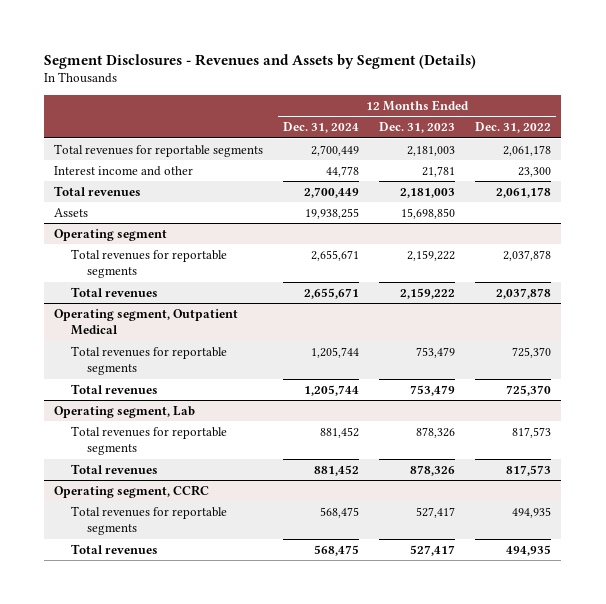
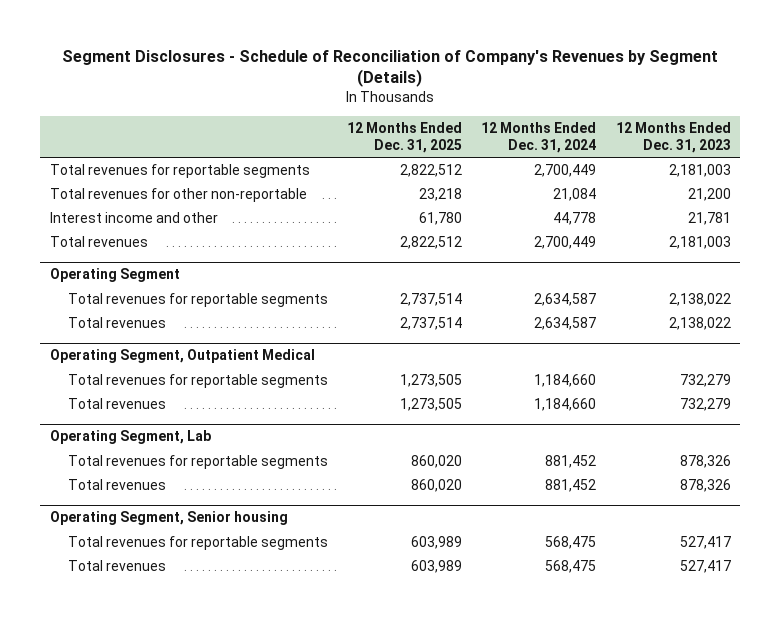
[44,53,477,69] Segment Disclosures - Revenues and Assets by Segment (Details) -> [62,49,719,88] Segment Disclosures - Schedule of Reconciliation of Company's Revenues by Segment (Details)
[475,122,552,134] Dec. 31, 2022 -> none
none -> [346,122,462,153] 12 Months Ended Dec. 31, 2025
none -> [49,188,307,203] Total revenues for other non-reportable
[54,207,89,217] Assets -> none
[54,228,168,241] Operating segment -> [49,268,180,283] Operating Segment
[311,249,360,261] 2,655,671 -> [534,293,597,307] 2,634,587
[407,249,456,261] 2,159,222 -> [668,293,731,307] 2,138,022
[304,287,360,299] 2,655,671 -> [534,317,597,331] 2,634,587
[400,287,456,299] 2,159,222 -> [668,317,731,331] 2,138,022
[54,308,239,336] Operating segment, Outpatient Medical -> [49,349,315,364] Operating Segment, Outpatient Medical
[311,346,360,358] 1,205,744 -> [534,374,597,388] 1,184,660
[416,346,456,358] 753,479 -> [679,374,731,388] 732,279
[304,384,360,396] 1,205,744 -> [534,398,597,412] 1,184,660
[410,384,456,396] 753,479 -> [679,398,731,412] 732,279
[54,405,196,418] Operating segment, Lab -> [49,430,211,445] Operating Segment, Lab
[54,484,210,498] Operating segment, CCRC -> none
none -> [49,511,288,526] Operating Segment, Senior housing

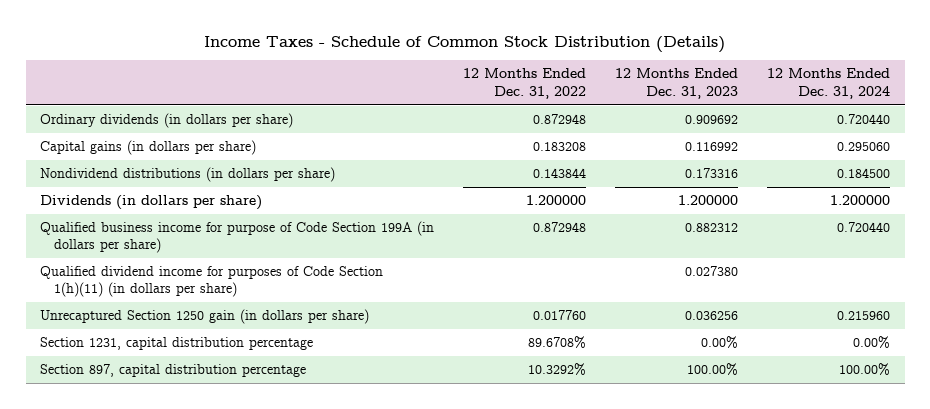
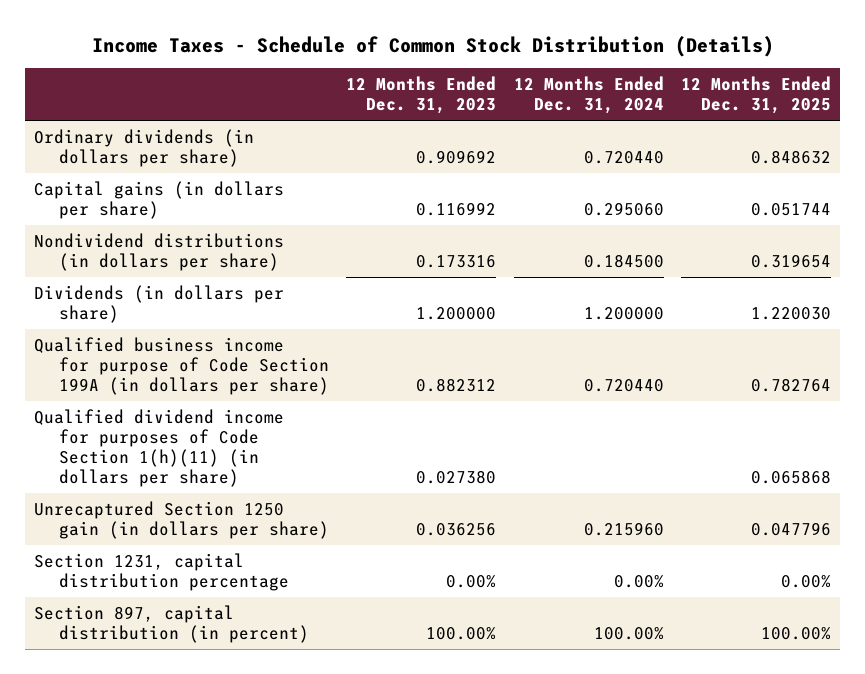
[463,68,587,99] 12 Months Ended Dec. 31, 2022 -> none
none -> [681,76,832,115] 12 Months Ended Dec. 31, 2025
[40,364,307,378] Section 897, capital distribution percentage -> [34,604,309,643] Section 897, capital distribution (in percent)

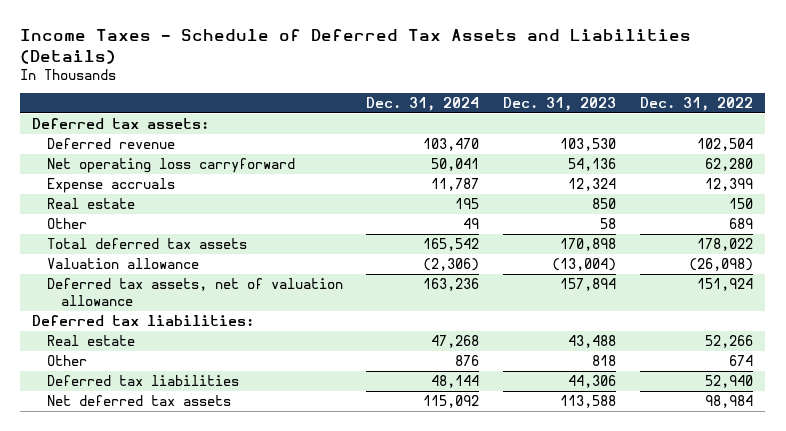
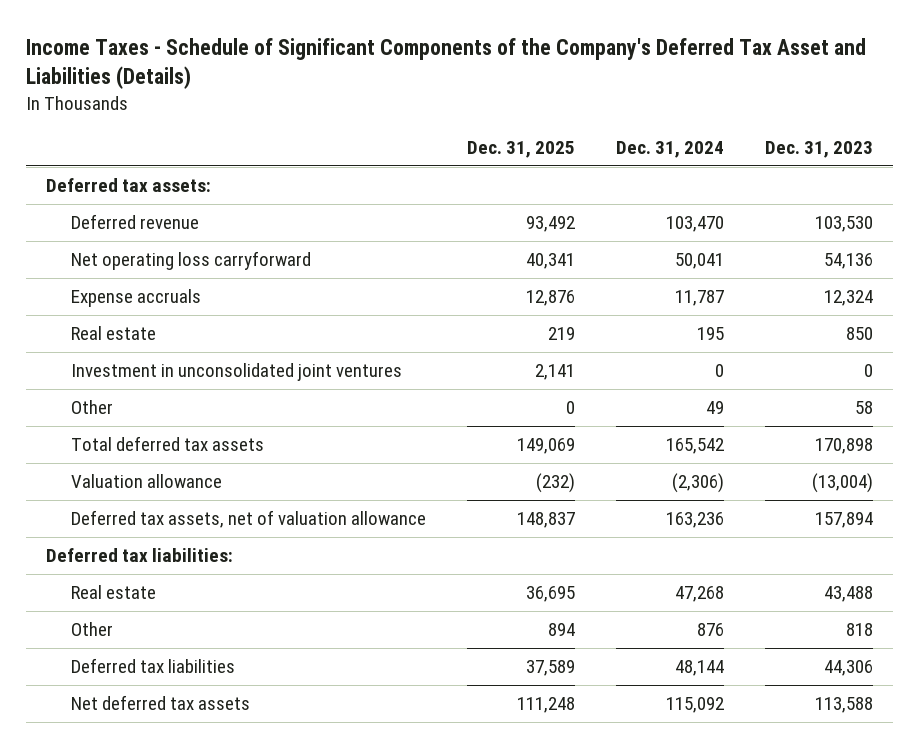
[20,28,692,64] Income Taxes - Schedule of Deferred Tax Assets and Liabilities (Details) -> [25,38,866,90] Income Taxes - Schedule of Significant Components of the Company's Deferred Tax Asset and Liabilities (Details)
[640,96,754,111] Dec. 31, 2022 -> none
none -> [466,141,575,159] Dec. 31, 2025
none -> [71,363,403,382] Investment in unconsolidated joint ventures

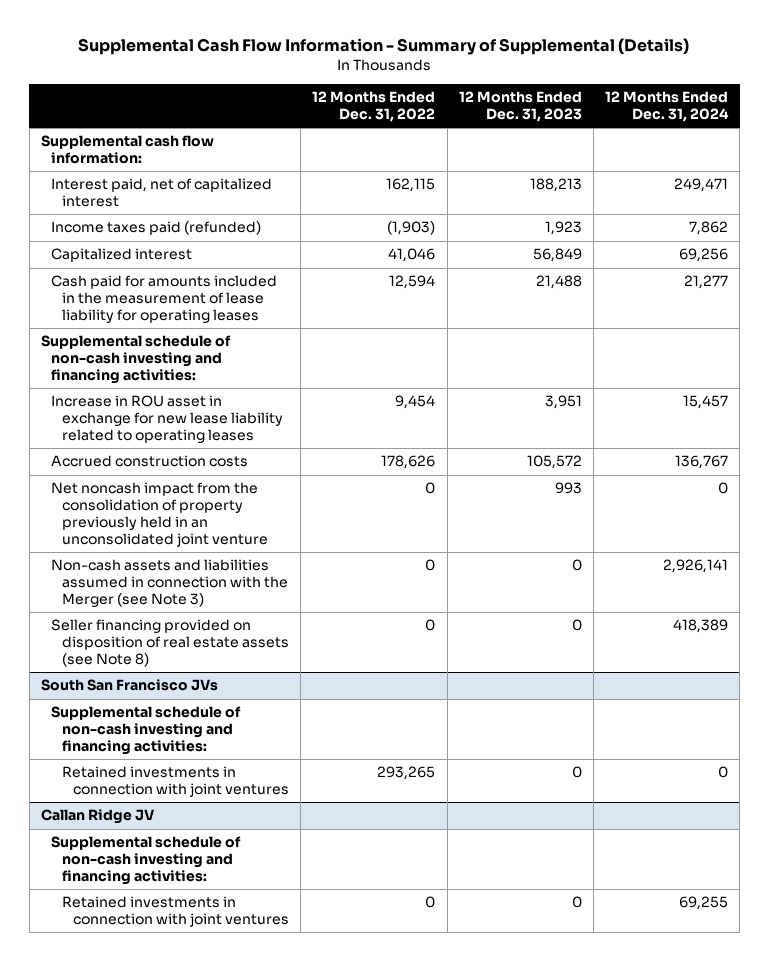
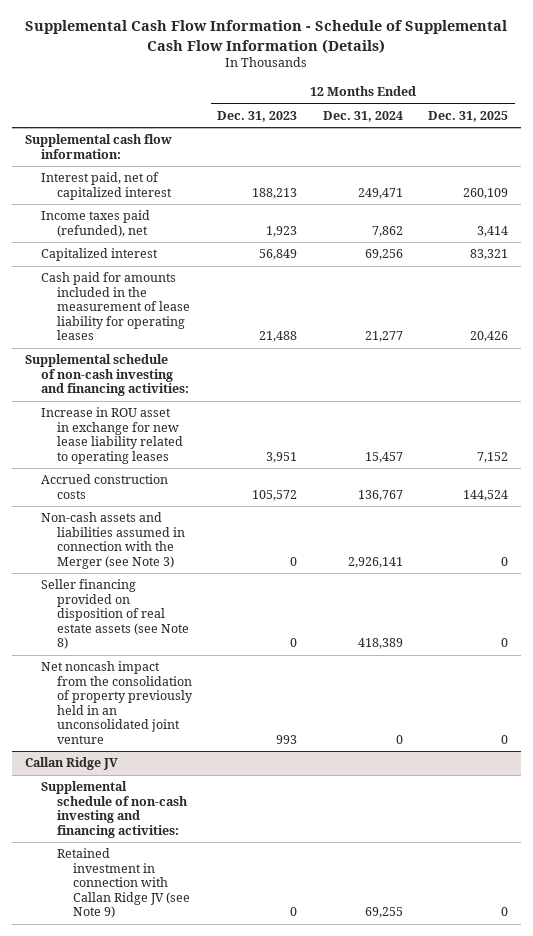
[78,37,690,55] Supplemental Cash Flow Information - Summary of Supplemental (Details) -> [25,20,508,54] Supplemental Cash Flow Information - Schedule of Supplemental Cash Flow Information (Details)
[312,90,436,122] 12 Months Ended Dec. 31, 2022 -> none
none -> [428,110,509,122] Dec. 31, 2025
[51,221,262,236] Income taxes paid (refunded) -> [40,210,150,237] Income taxes paid (refunded), net
[40,679,218,692] South San Francisco JVs -> none
[51,706,242,756] Supplemental schedule of non-cash investing and financing activities: -> none
[62,766,289,798] Retained investments in connection with joint ventures -> none
[51,482,269,547] Net noncash impact from the consolidation of property previously held in an unconsolidated joint venture -> [40,661,193,744] Net noncash impact from the consolidation of property previously held in an unconsolidated joint venture
[62,896,289,928] Retained investments in connection with joint ventures -> [56,848,190,919] Retained investment in connection with Callan Ridge JV (see Note 9)

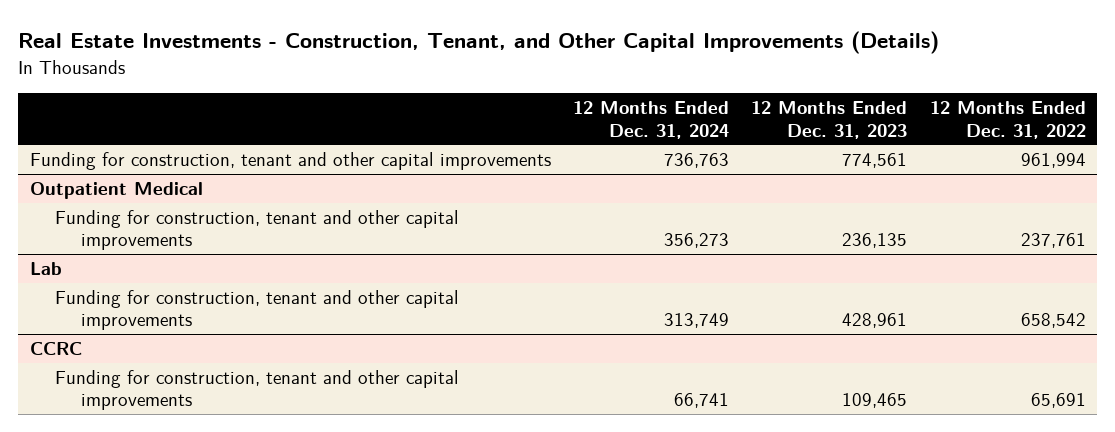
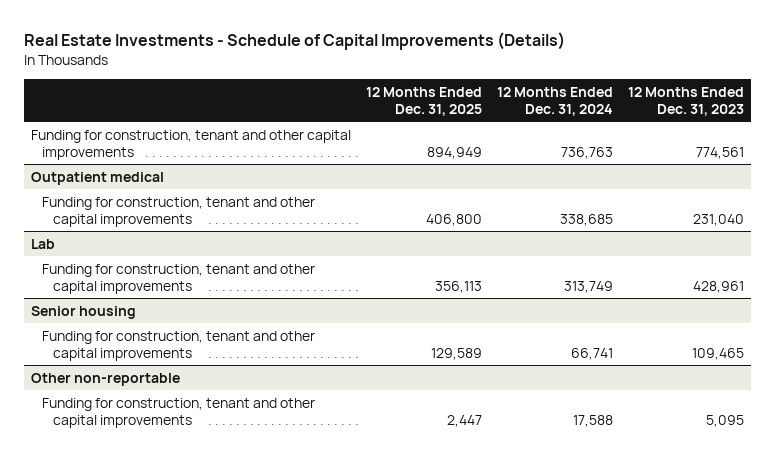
[18,31,940,55] Real Estate Investments - Construction, Tenant, and Other Capital Improvements (Details) -> [23,31,565,50] Real Estate Investments - Schedule of Capital Improvements (Details)
[929,101,1086,139] 12 Months Ended Dec. 31, 2022 -> none
none -> [366,86,483,116] 12 Months Ended Dec. 31, 2025
[29,181,203,199] Outpatient Medical -> [31,171,165,185] Outpatient medical
[664,233,730,249] 356,273 -> [559,213,613,226] 338,685
[842,233,908,249] 236,135 -> [692,213,744,226] 231,040
[29,341,82,355] CCRC -> none
none -> [31,305,137,319] Senior housing
none -> [31,372,181,386] Other non-reportable
none -> [41,397,315,428] Funding for construction, tenant and other capital improvements

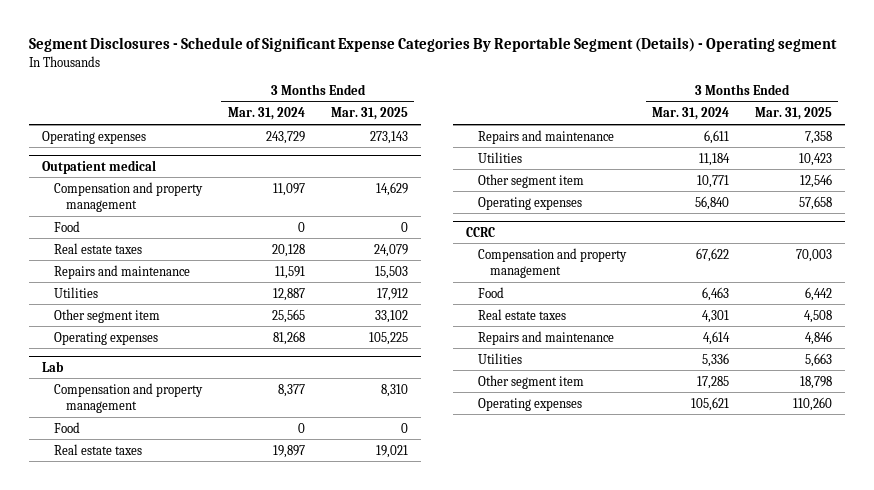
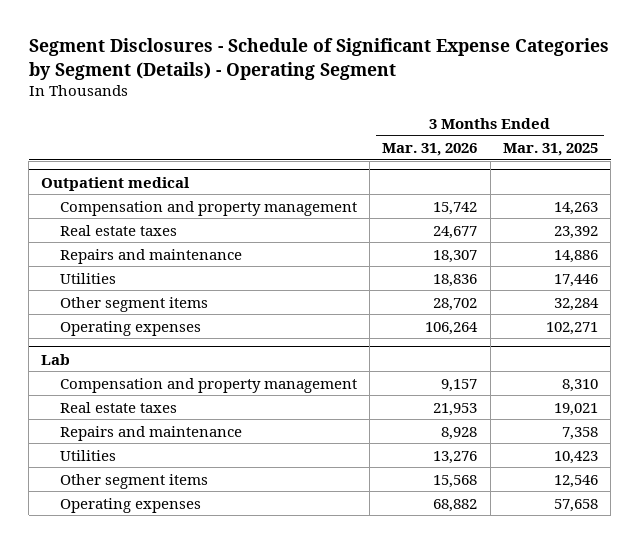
[28,37,837,53] Segment Disclosures - Schedule of Significant Expense Categories By Reportable Segment (Details) - Operating segment -> [28,38,609,80] Segment Disclosures - Schedule of Significant Expense Categories by Segment (Details) - Operating Segment
[227,107,305,121] Mar. 31, 2024 -> none
none -> [382,143,478,157] Mar. 31, 2026
[41,130,146,144] Operating expenses -> none
[53,220,80,232] Food -> none
[375,181,408,196] 14,629 -> [553,201,598,215] 14,263
[373,243,408,257] 24,079 -> [553,225,598,239] 23,392
[374,265,408,279] 15,503 -> [553,249,598,263] 14,886
[376,287,408,301] 17,912 -> [553,273,598,287] 17,446
[53,308,160,323] Other segment item -> [59,296,208,312] Other segment items
[374,309,408,323] 33,102 -> [553,297,599,311] 32,284
[368,331,408,345] 105,225 -> [545,321,598,335] 102,271
[53,421,80,433] Food -> none
[478,173,585,188] Other segment item -> [59,473,208,489] Other segment items
[466,226,496,237] CCRC -> none
[478,247,628,278] Compensation and property management -> none
[478,286,505,298] Food -> none
[478,308,567,320] Real estate taxes -> none
[478,330,615,345] Repairs and maintenance -> none
[478,352,523,364] Utilities -> none
[478,374,585,389] Other segment item -> none
[478,397,583,411] Operating expenses -> none

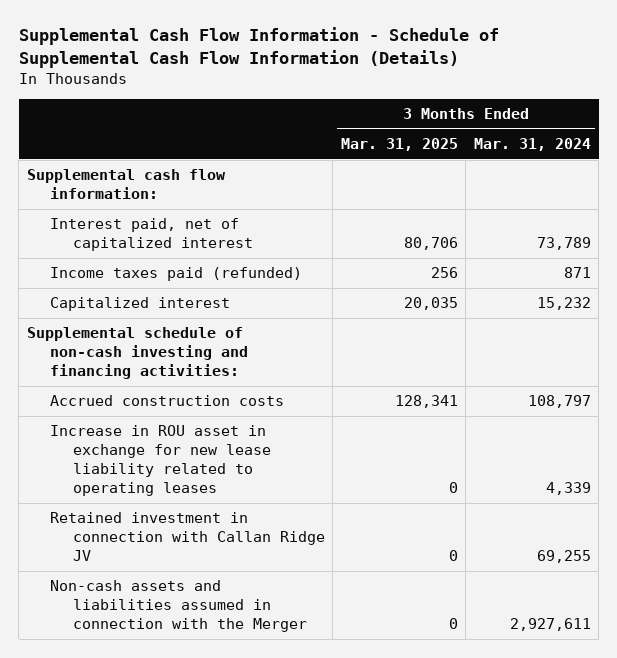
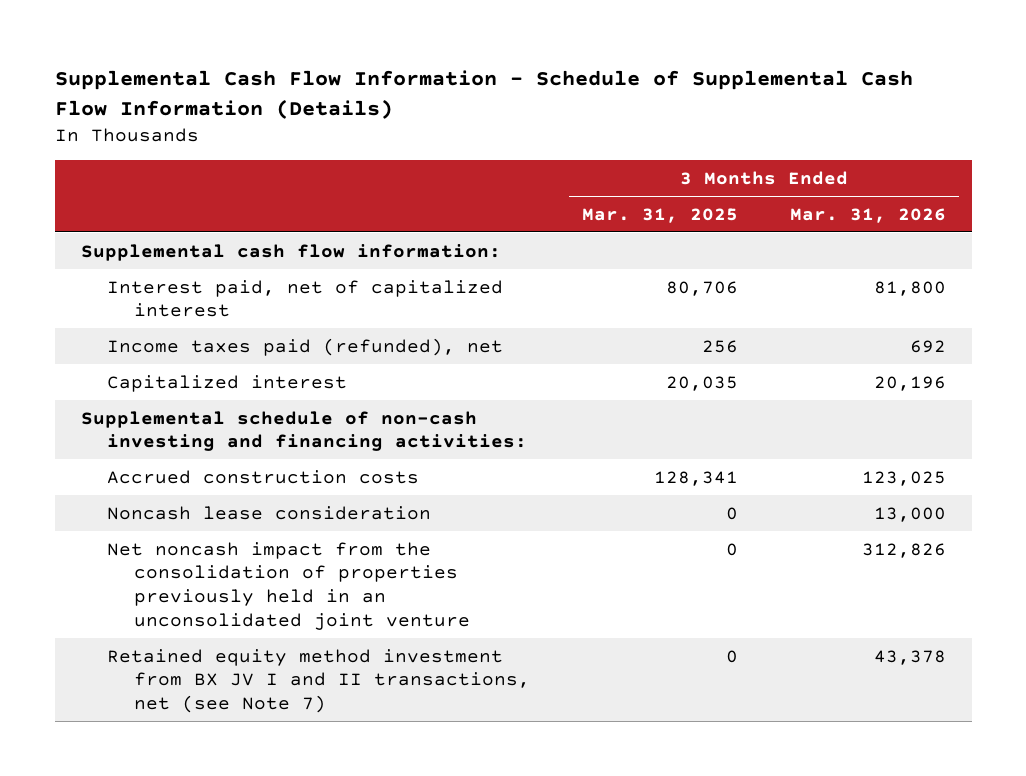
[473,138,591,152] Mar. 31, 2024 -> none
none -> [789,207,946,223] Mar. 31, 2026
[49,267,302,282] Income taxes paid (refunded) -> [107,337,504,356] Income taxes paid (refunded), net
[49,425,271,497] Increase in ROU asset in exchange for new lease liability related to operating leases -> none
[49,580,307,633] Non-cash assets and liabilities assumed in connection with the Merger -> none
none -> [107,505,432,520] Noncash lease consideration
none -> [107,541,471,630] Net noncash impact from the consolidation of properties previously held in an unconsolidated joint venture
[49,512,325,562] Retained investment in connection with Callan Ridge JV -> [107,648,531,713] Retained equity method investment from BX JV I and II transactions, net (see Note 7)

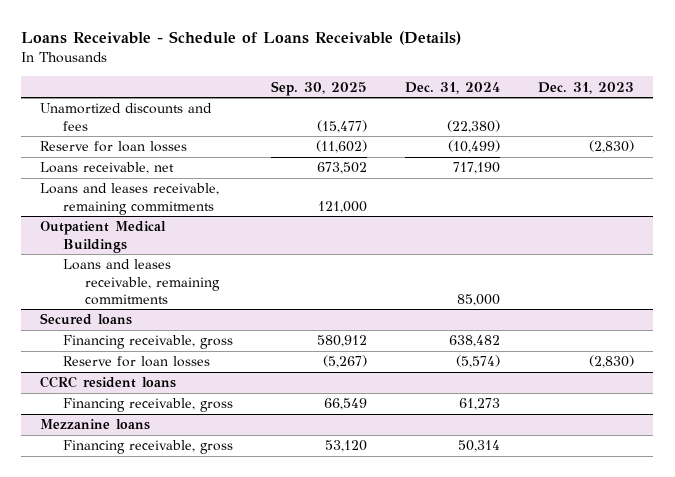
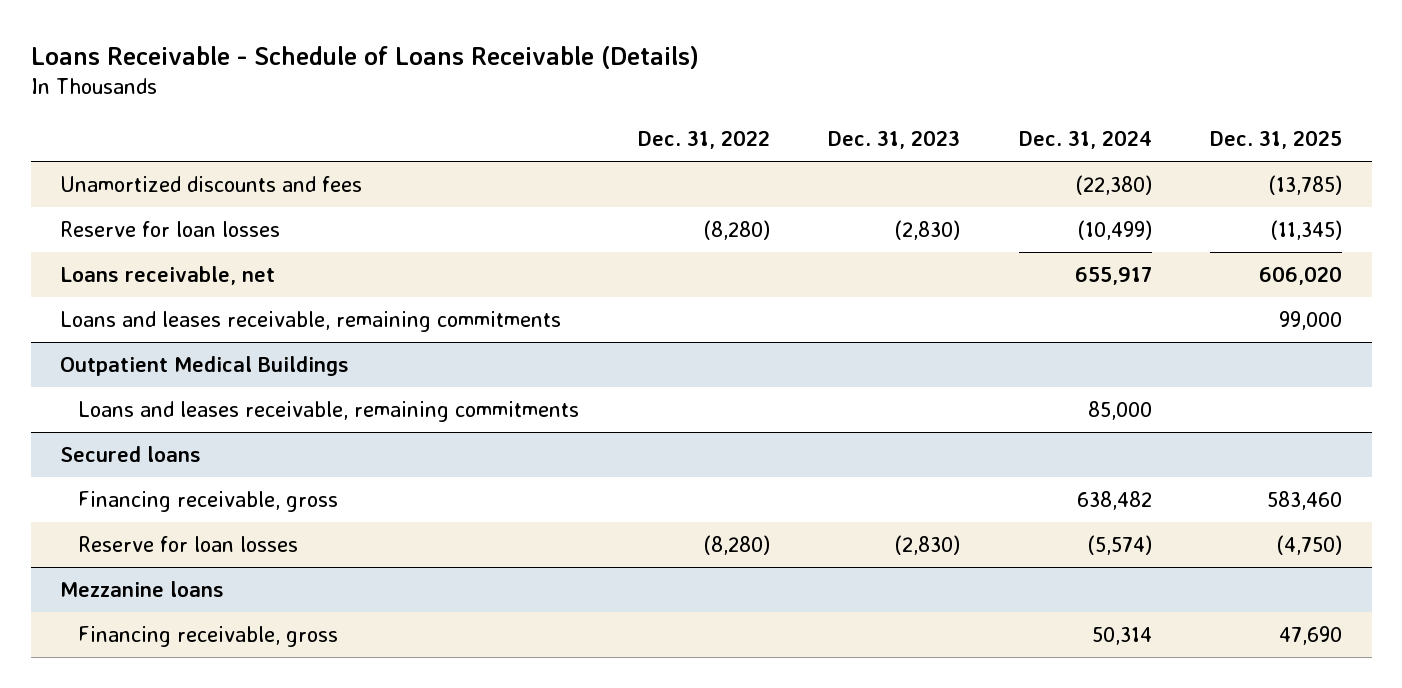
[270,80,367,96] Sep. 30, 2025 -> none
none -> [637,130,770,150] Dec. 31, 2022
none -> [1210,130,1343,150] Dec. 31, 2025
[452,162,500,175] 717,190 -> [1074,266,1152,285] 655,917
[40,376,177,389] CCRC resident loans -> none
[62,398,233,413] Financing receivable, gross -> none

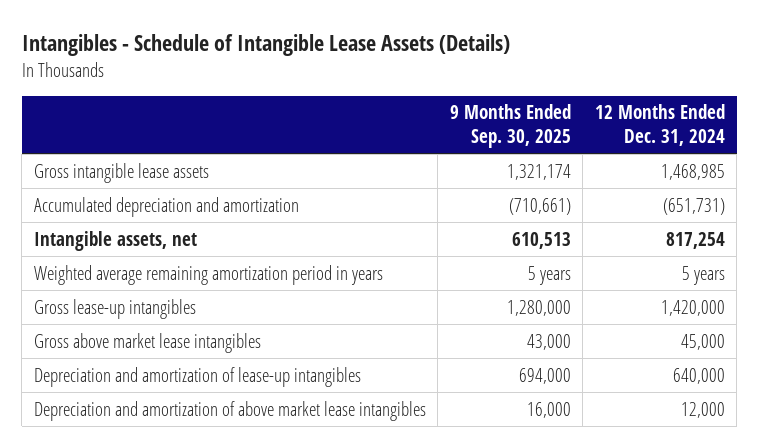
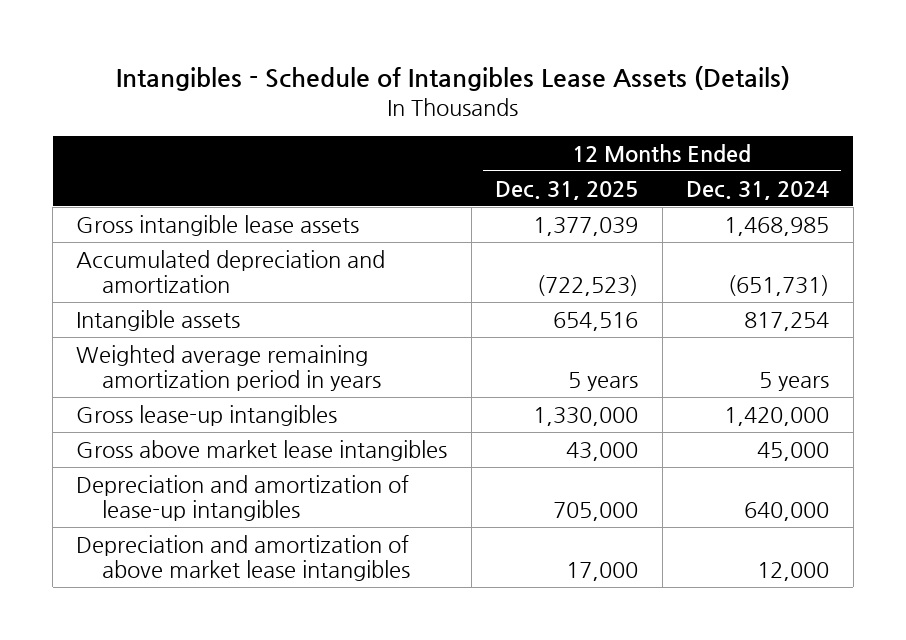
[21,34,510,57] Intangibles - Schedule of Intangible Lease Assets (Details) -> [115,65,790,91] Intangibles - Schedule of Intangibles Lease Assets (Details)
[449,104,571,148] 9 Months Ended Sep. 30, 2025 -> none
none -> [495,180,639,200] Dec. 31, 2025
[33,230,197,251] Intangible assets, net -> [76,309,241,331] Intangible assets

